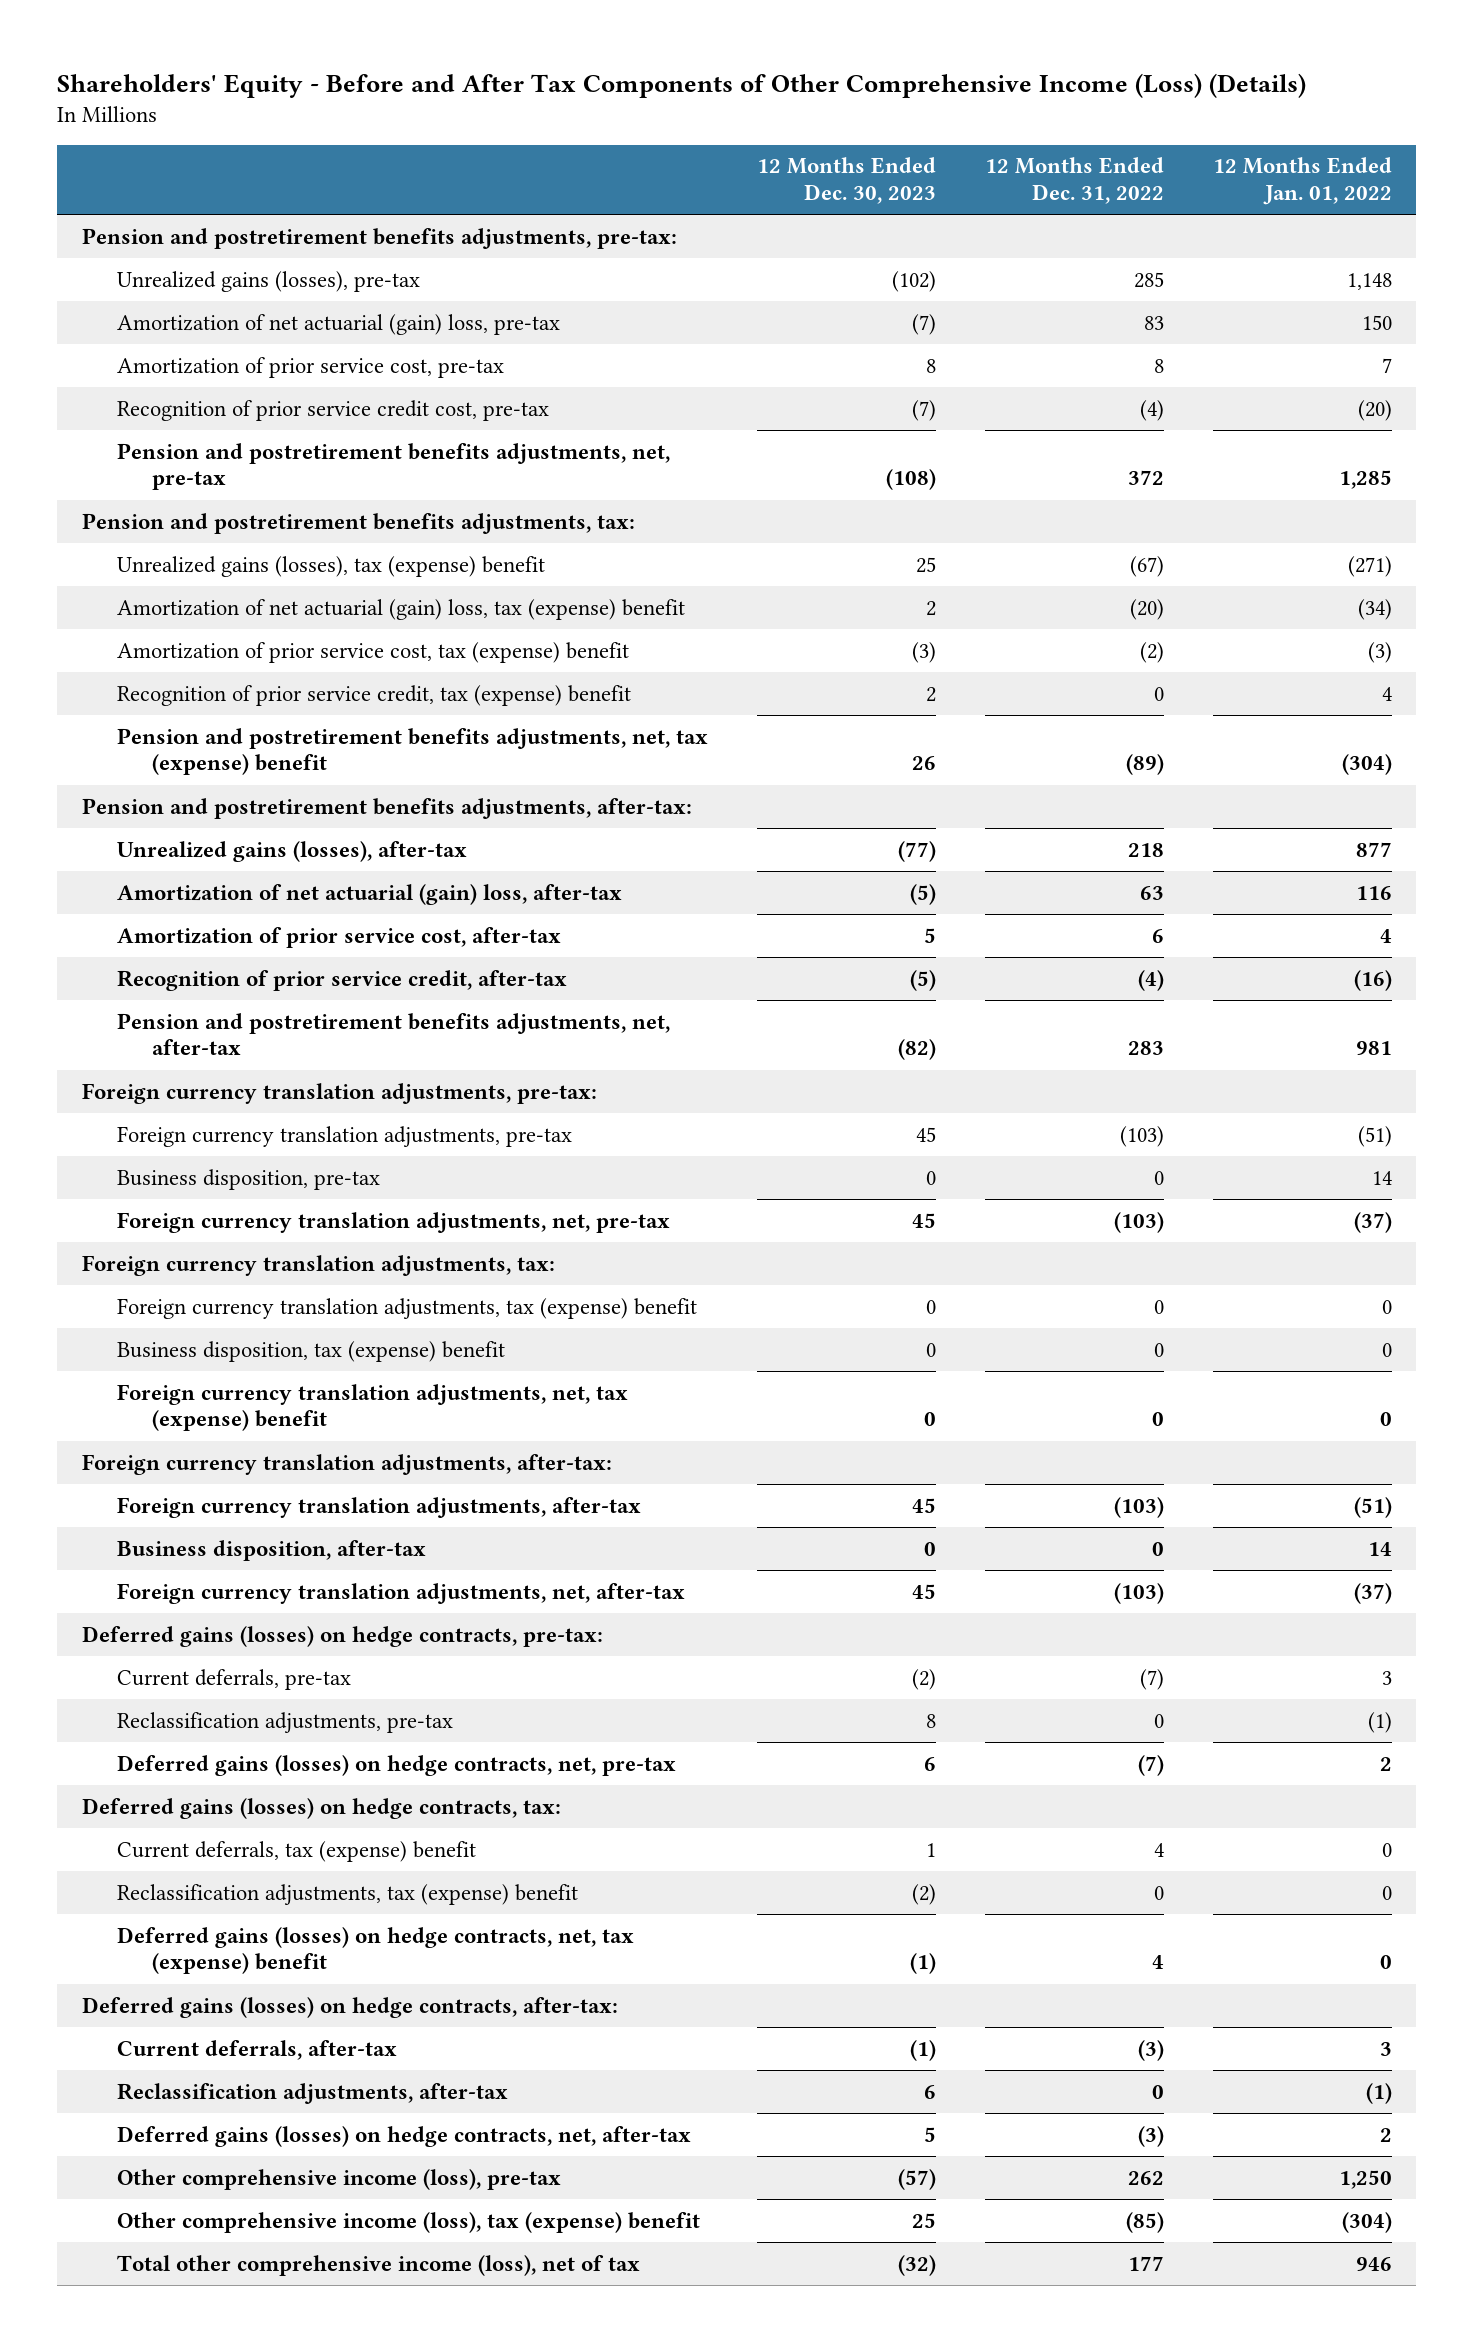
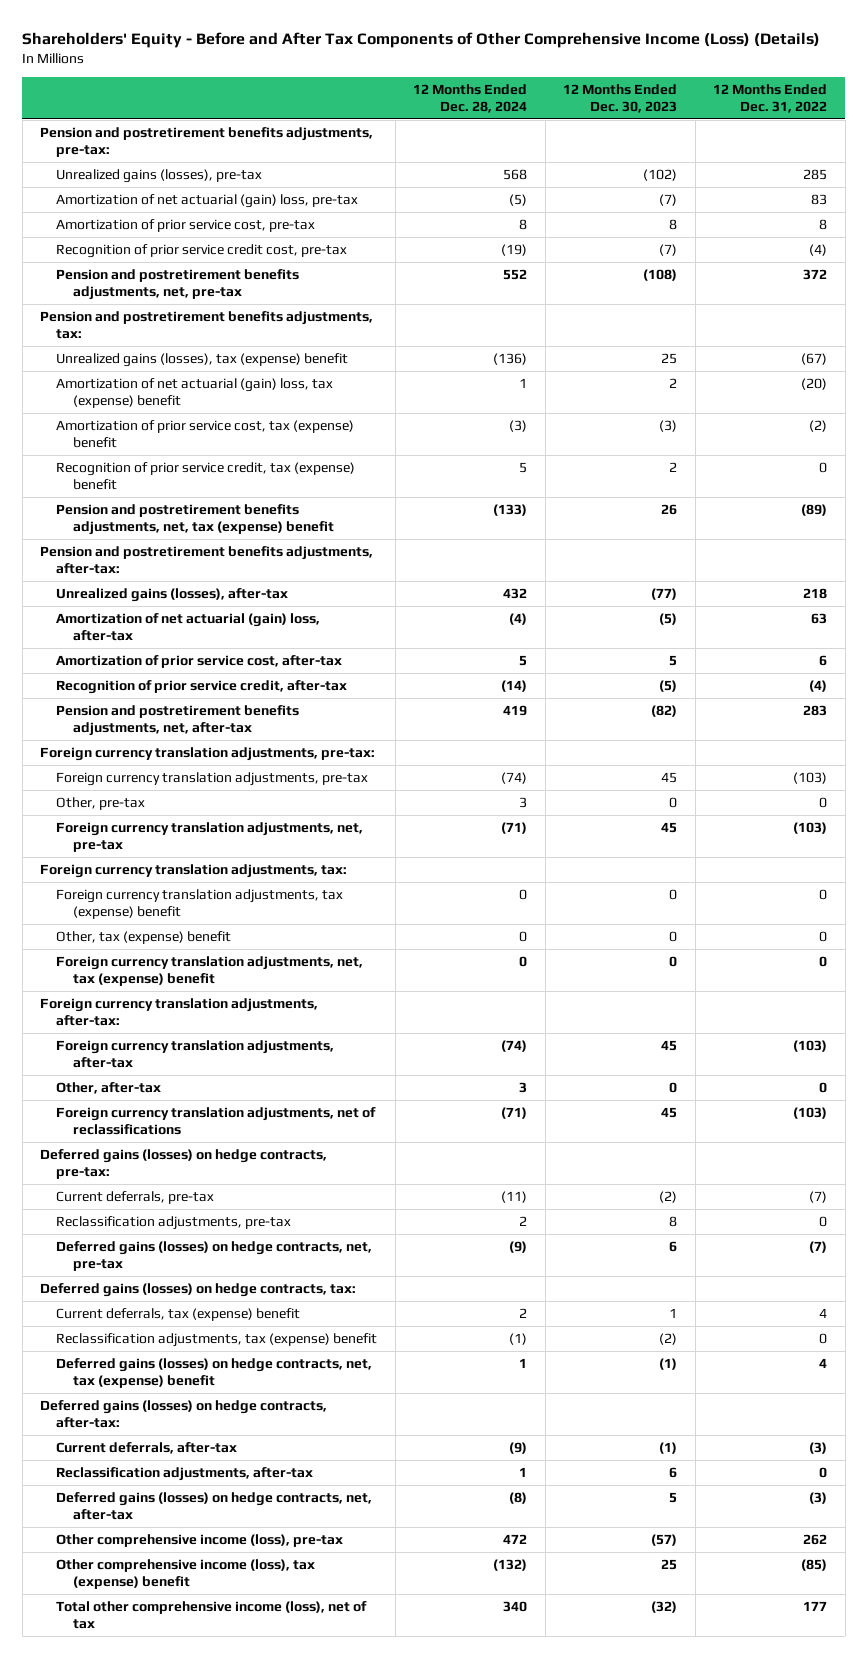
[1212,157,1392,206] 12 Months Ended Jan. 01, 2022 -> none
none -> [413,84,528,113] 12 Months Ended Dec. 28, 2024
[116,1168,380,1190] Business disposition, pre-tax -> none
none -> [56,797,146,811] Other, pre-tax
[116,1340,505,1362] Business disposition, tax (expense) benefit -> [56,931,232,945] Other, tax (expense) benefit
[116,1539,426,1561] Business disposition, after-tax -> none
none -> [56,1082,162,1095] Other, after-tax
[116,1582,685,1604] Foreign currency translation adjustments, net, after-tax -> [56,1107,377,1135] Foreign currency translation adjustments, net of reclassifications

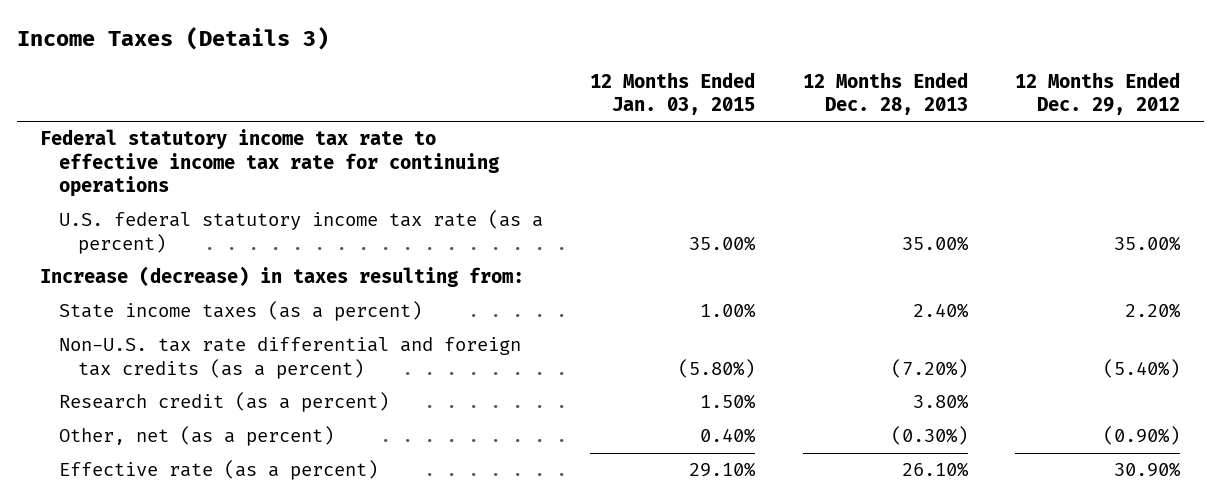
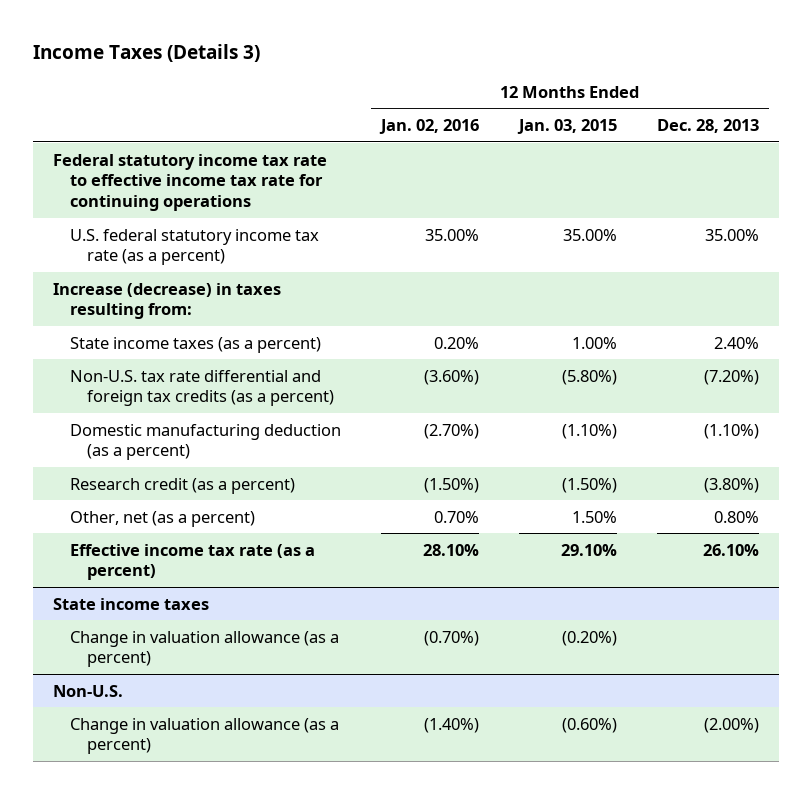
[1015,71,1181,116] 12 Months Ended Dec. 29, 2012 -> none
none -> [378,119,479,135] Jan. 02, 2016
none -> [69,423,341,461] Domestic manufacturing deduction (as a percent)
[700,394,757,410] 1.50% -> [561,477,617,493] (1.50%)
[912,394,969,410] 3.80% -> [703,477,759,493] (3.80%)
[700,428,757,444] 0.40% -> [571,510,617,523] 1.50%
[890,426,968,446] (0.30%) -> [713,510,759,523] 0.80%
[58,460,378,481] Effective rate (as a percent) -> [69,543,315,581] Effective income tax rate (as a percent)
none -> [53,597,210,610] State income taxes
none -> [69,630,339,668] Change in valuation allowance (as a percent)
none -> [53,684,124,697] Non-U.S.
none -> [69,717,339,755] Change in valuation allowance (as a percent)

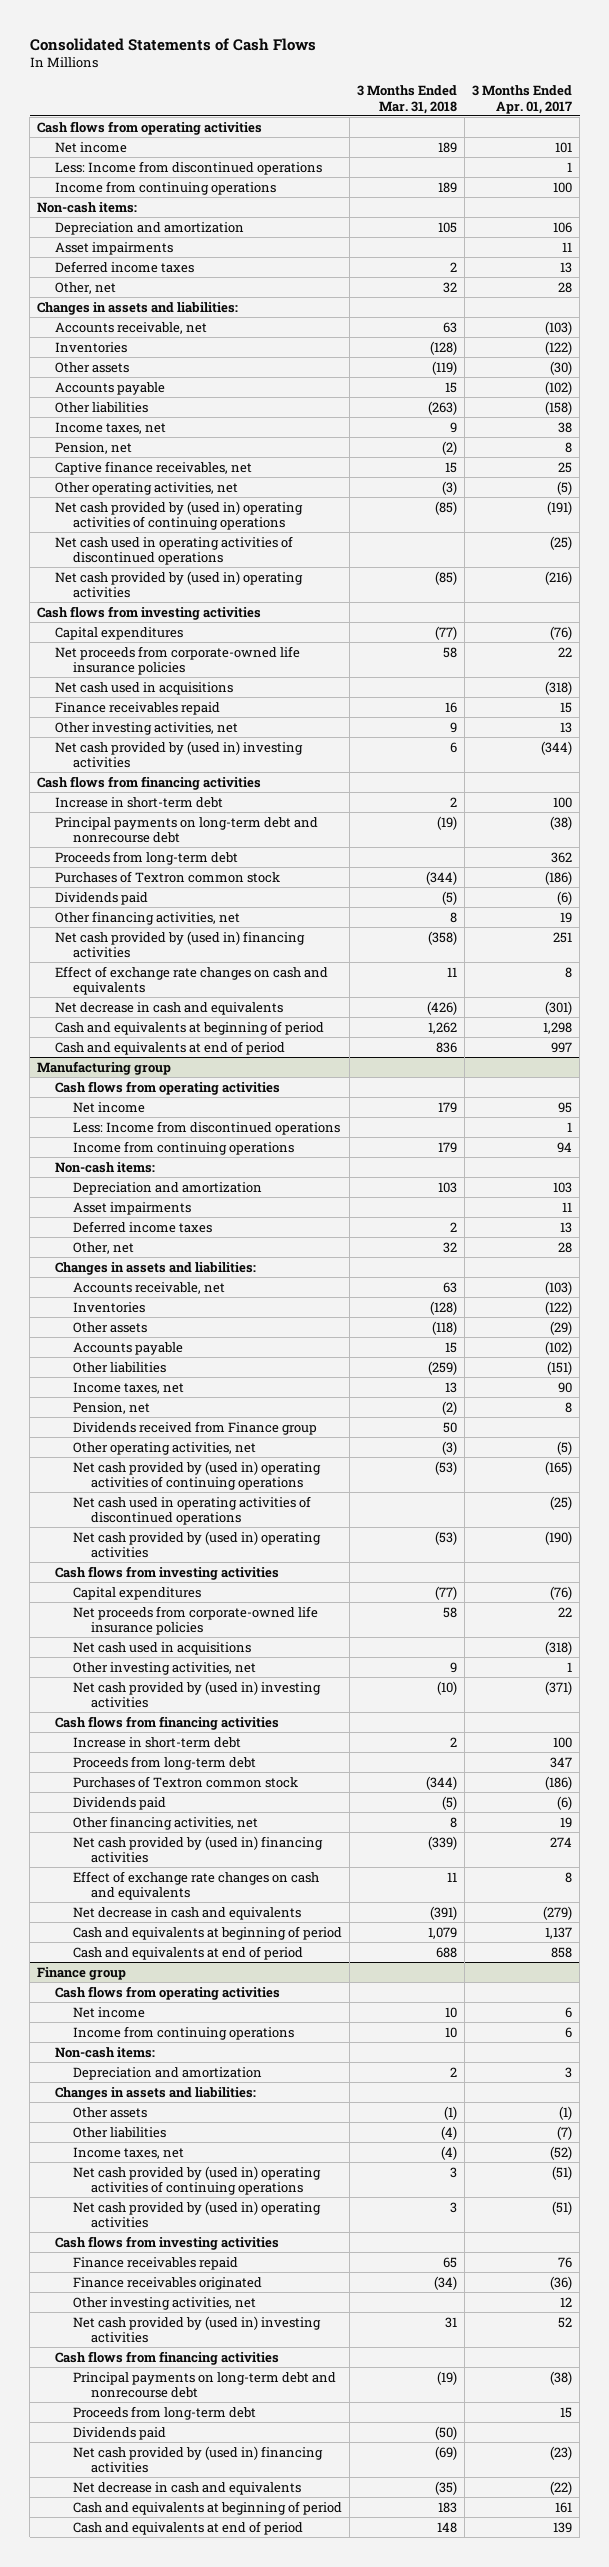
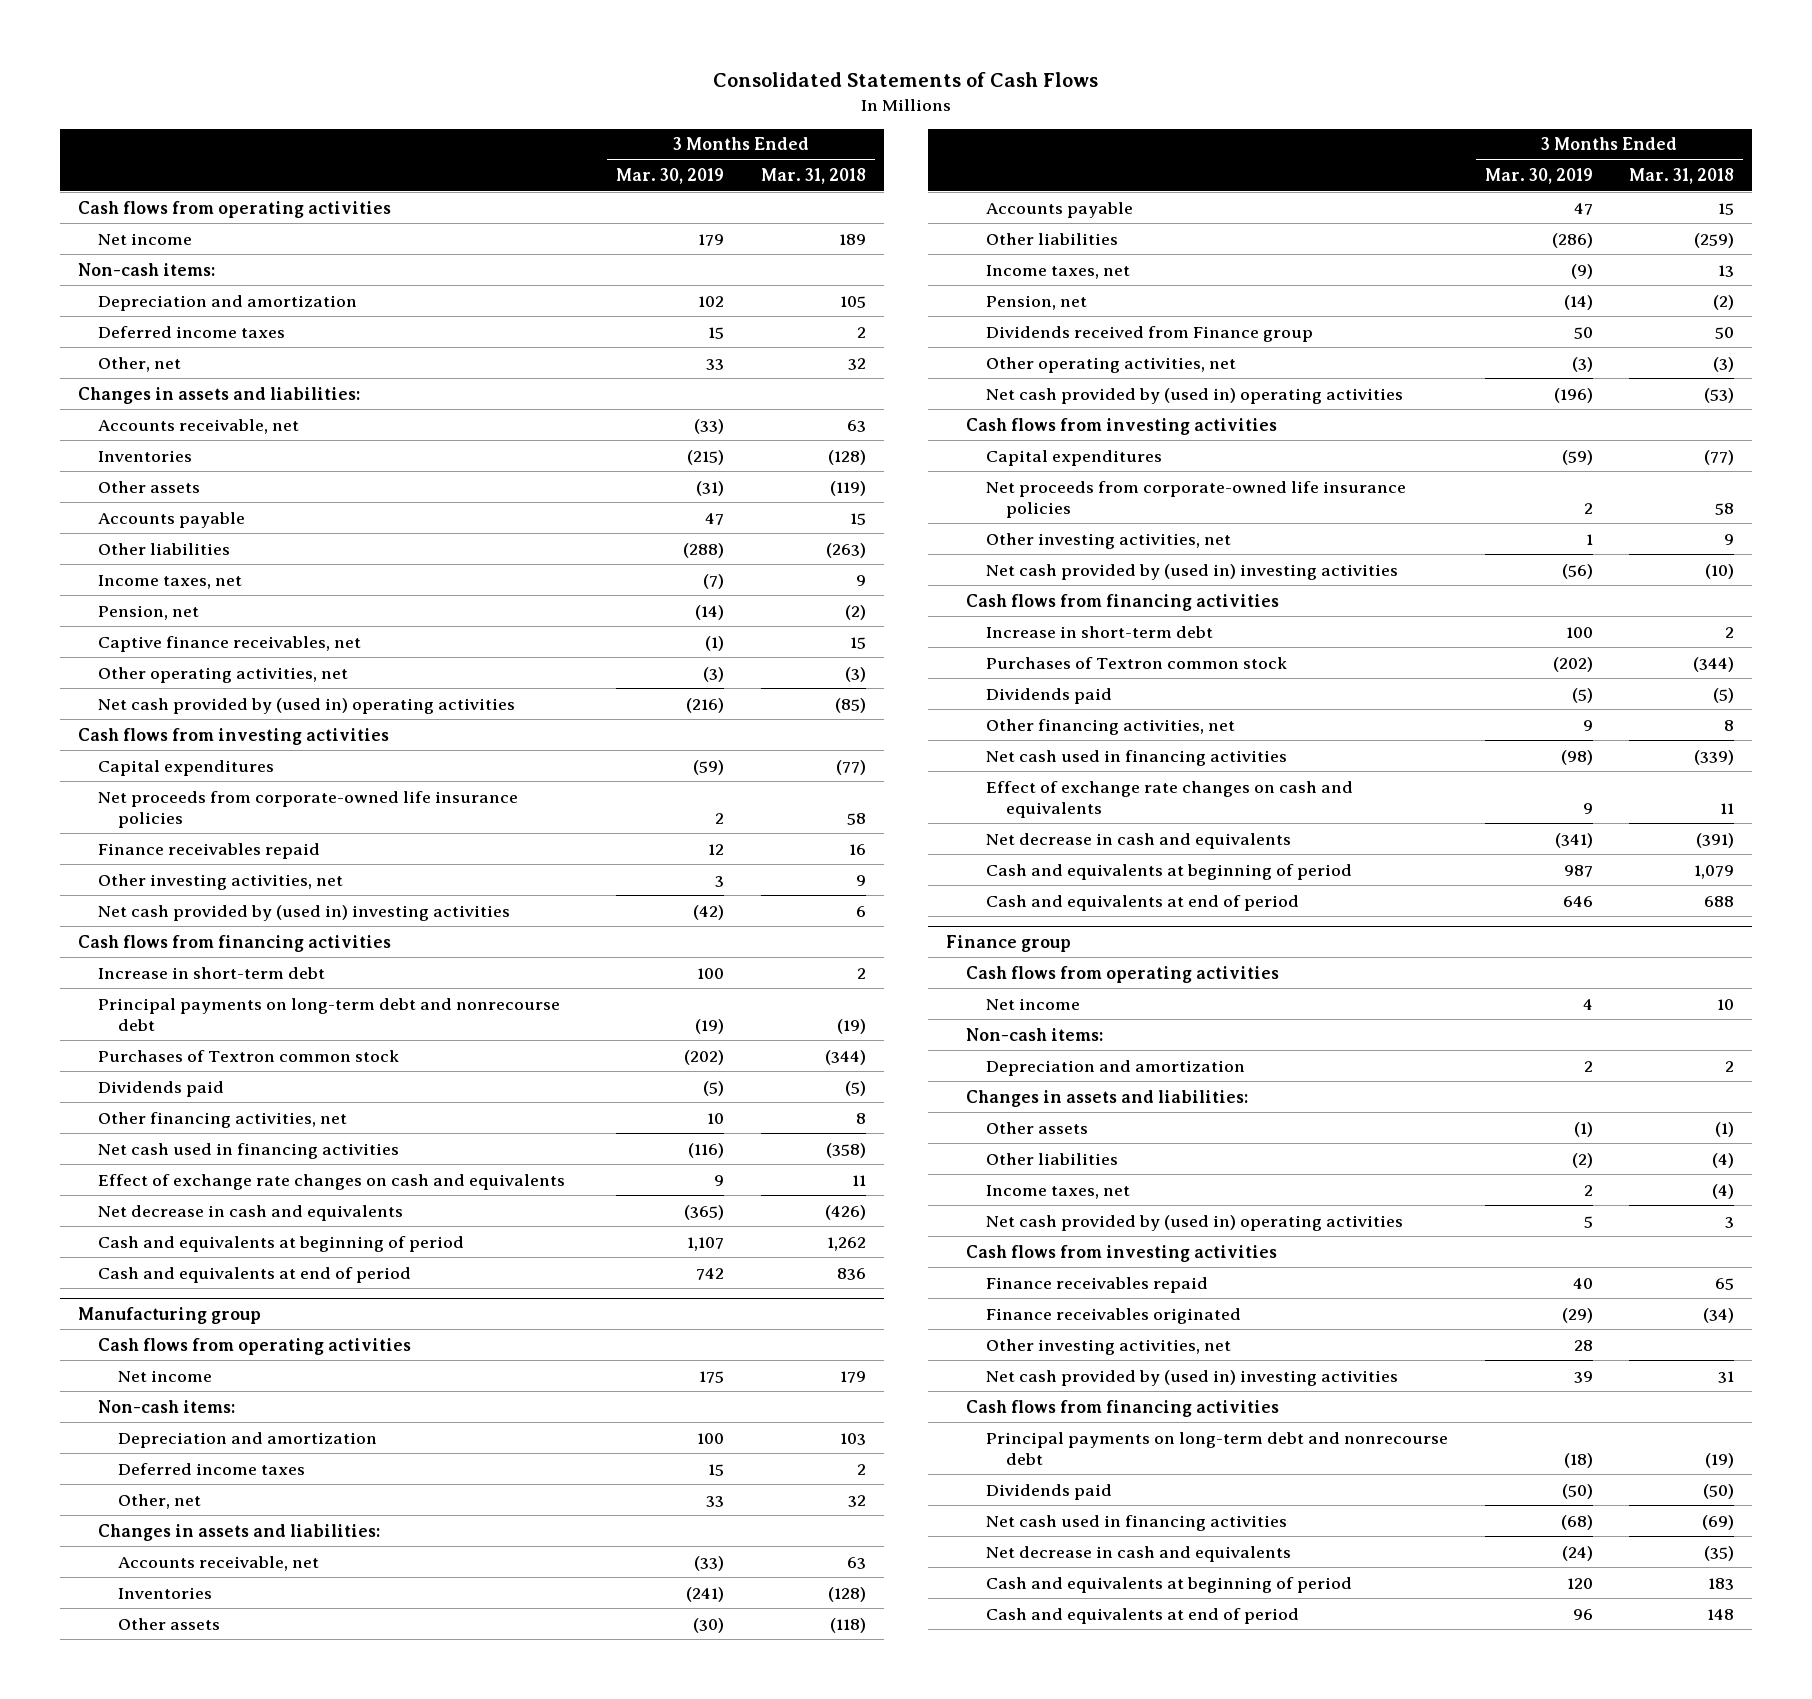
[472,84,573,114] 3 Months Ended Apr. 01, 2017 -> none
none -> [616,168,725,185] Mar. 30, 2019
[54,160,322,175] Less: Income from discontinued operations -> none
[54,180,276,195] Income from continuing operations -> none
[54,241,173,255] Asset impairments -> none
[54,500,303,531] Net cash provided by (used in) operating activities of continuing operations -> none
[54,535,293,566] Net cash used in operating activities of discontinued operations -> none
[54,681,233,695] Net cash used in acquisitions -> none
[54,850,238,865] Proceeds from long-term debt -> none
[54,930,305,959] Net cash provided by (used in) financing activities -> [97,1142,399,1159] Net cash used in financing activities
[72,1120,340,1135] Less: Income from discontinued operations -> none
[72,1140,294,1155] Income from continuing operations -> none
[72,1201,191,1215] Asset impairments -> none
[72,1460,321,1491] Net cash provided by (used in) operating activities of continuing operations -> none
[72,1495,311,1526] Net cash used in operating activities of discontinued operations -> none
[72,1641,251,1655] Net cash used in acquisitions -> none
[72,1755,256,1770] Proceeds from long-term debt -> none
[72,1835,323,1864] Net cash provided by (used in) financing activities -> [986,749,1288,766] Net cash used in financing activities
[72,2025,294,2040] Income from continuing operations -> none
[72,2165,321,2196] Net cash provided by (used in) operating activities of continuing operations -> none
[72,2405,256,2420] Proceeds from long-term debt -> none
[72,2445,323,2474] Net cash provided by (used in) financing activities -> [986,1514,1288,1531] Net cash used in financing activities

